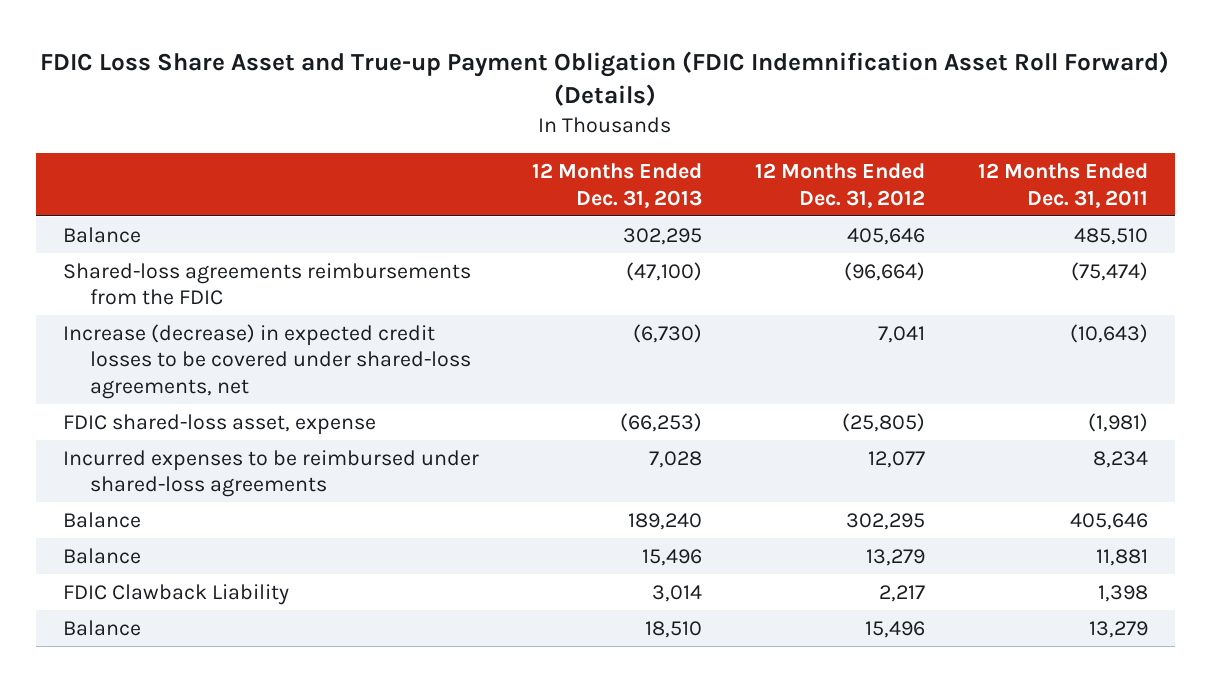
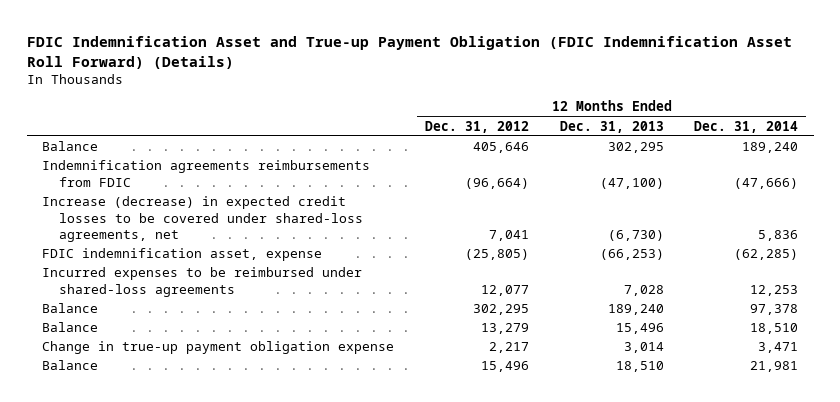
[40,50,1170,106] FDIC Loss Share Asset and True-up Payment Obligation (FDIC Indemnification Asset Roll Forward) (Details) -> [26,35,792,69] FDIC Indemnification Asset and True-up Payment Obligation (FDIC Indemnification Asset Roll Forward) (Details)
[978,163,1149,208] 12 Months Ended Dec. 31, 2011 -> none
none -> [694,120,799,133] Dec. 31, 2014
[62,262,471,306] Shared-loss agreements reimbursements from the FDIC -> [42,160,371,187] Indemnification agreements reimbursements from FDIC
[62,413,376,435] FDIC shared-loss asset, expense -> [42,248,323,262] FDIC indemnification asset, expense
[62,583,289,605] FDIC Clawback Liability -> [42,341,395,355] Change in true-up payment obligation expense

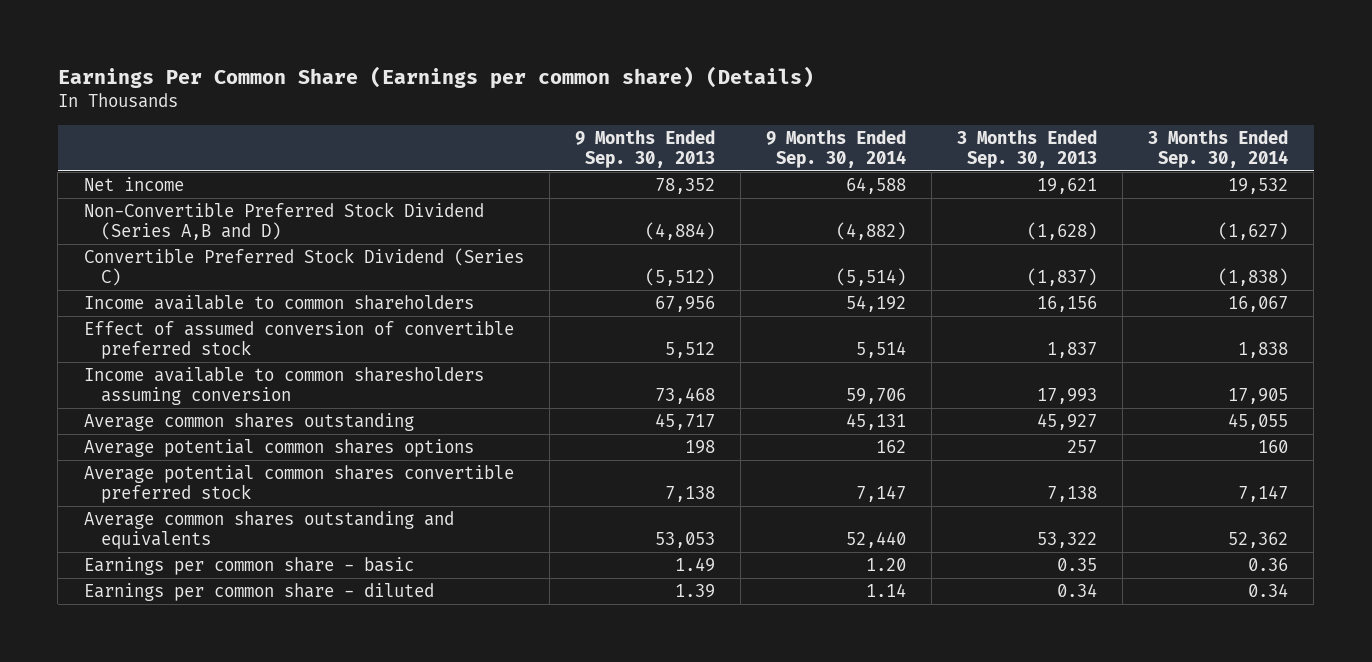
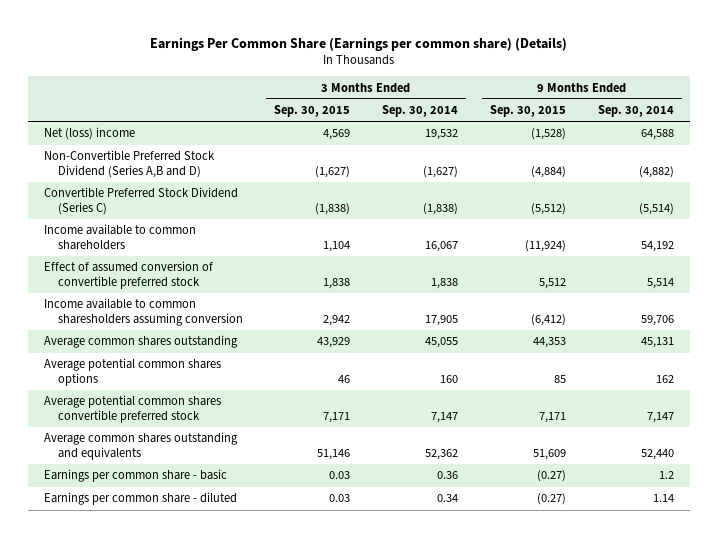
[574,129,715,168] 9 Months Ended Sep. 30, 2013 -> none
[956,129,1097,168] 3 Months Ended Sep. 30, 2013 -> none
none -> [274,105,351,118] Sep. 30, 2015
none -> [490,105,567,118] Sep. 30, 2015
[83,177,184,192] Net income -> [44,127,136,141] Net (loss) income
[865,558,906,572] 1.20 -> [658,471,674,480] 1.2

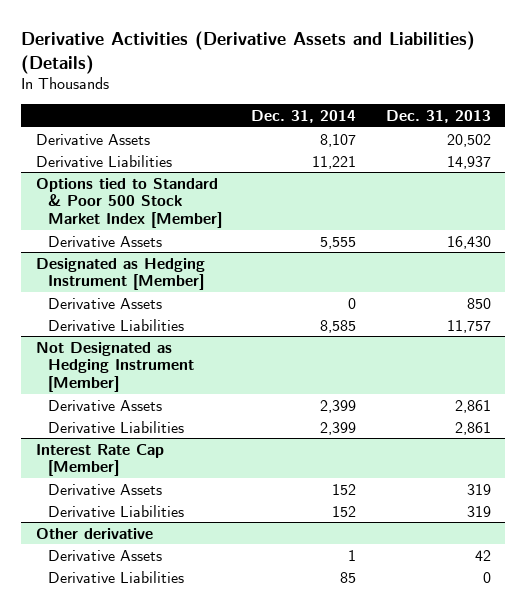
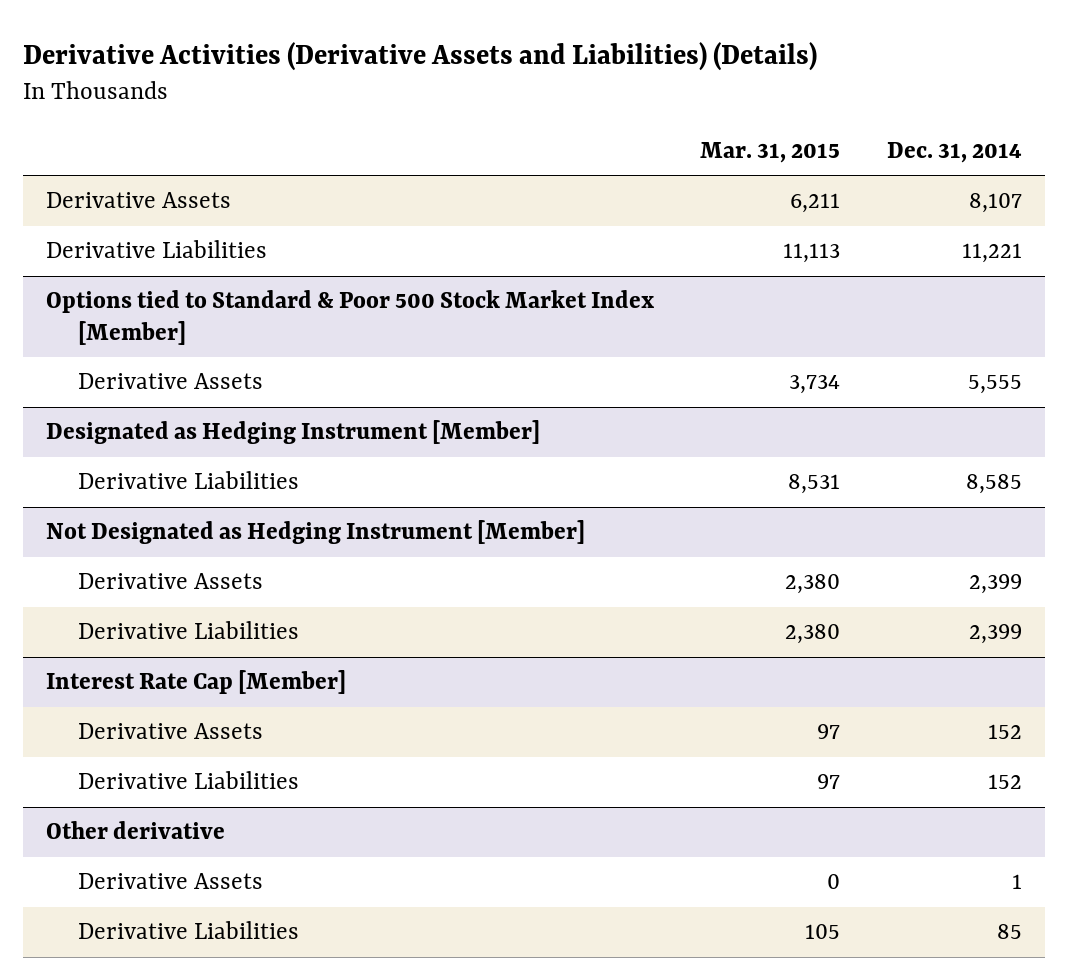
[385,109,491,123] Dec. 31, 2013 -> none
none -> [700,141,841,163] Mar. 31, 2015
[47,297,162,309] Derivative Assets -> none

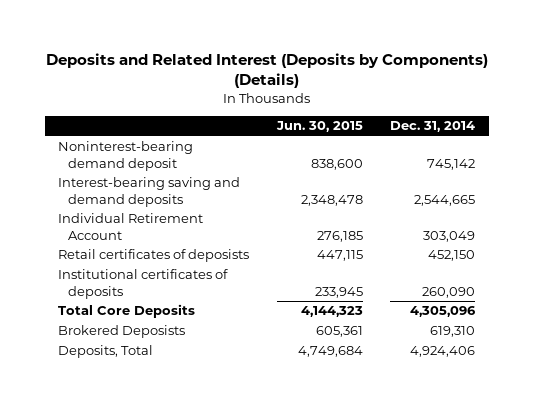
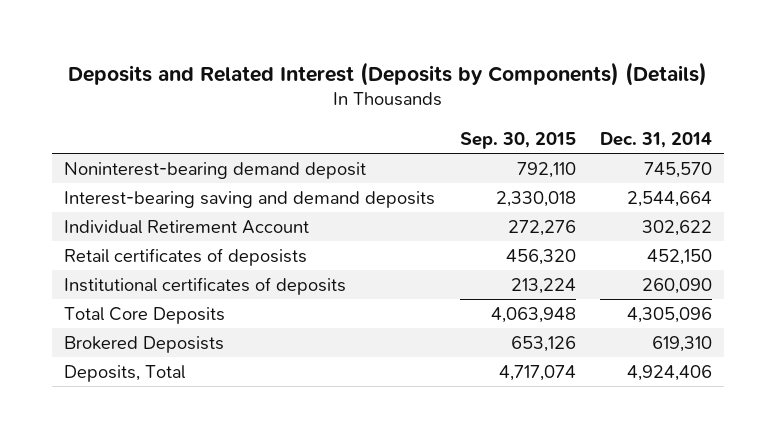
[275,121,363,133] Jun. 30, 2015 -> none
none -> [459,131,576,149] Sep. 30, 2015
[427,158,476,170] 745,142 -> [644,161,713,178] 745,570
[414,194,476,206] 2,544,665 -> [627,190,713,207] 2,544,664
[423,230,476,242] 303,049 -> [642,219,713,236] 302,622

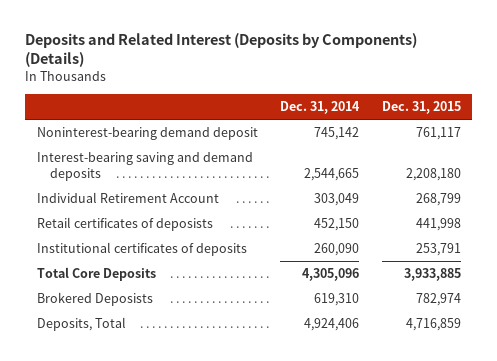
[459,131,576,149] Sep. 30, 2015 -> none
none -> [381,101,461,115] Dec. 31, 2015
[644,161,713,178] 745,570 -> [314,127,360,141] 745,142
[627,190,713,207] 2,544,664 -> [304,167,360,181] 2,544,665
[642,219,713,236] 302,622 -> [314,193,360,207] 303,049

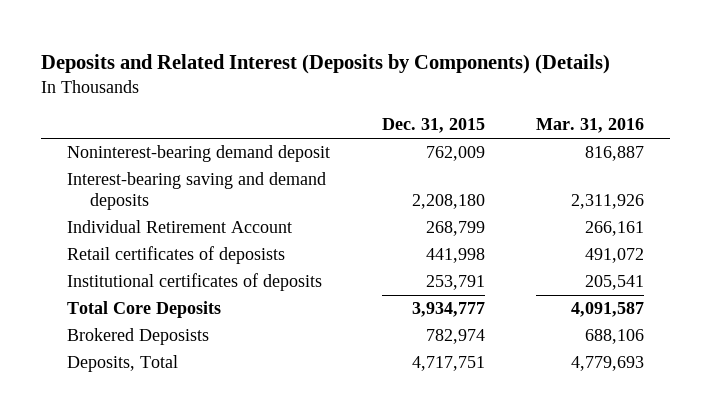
[280,101,361,115] Dec. 31, 2014 -> none
none -> [536,118,645,134] Mar. 31, 2016
[415,127,461,141] 761,117 -> [425,146,485,162] 762,009
[403,268,461,282] 3,933,885 -> [411,302,485,318] 3,934,777
[405,318,461,332] 4,716,859 -> [411,356,485,372] 4,717,751

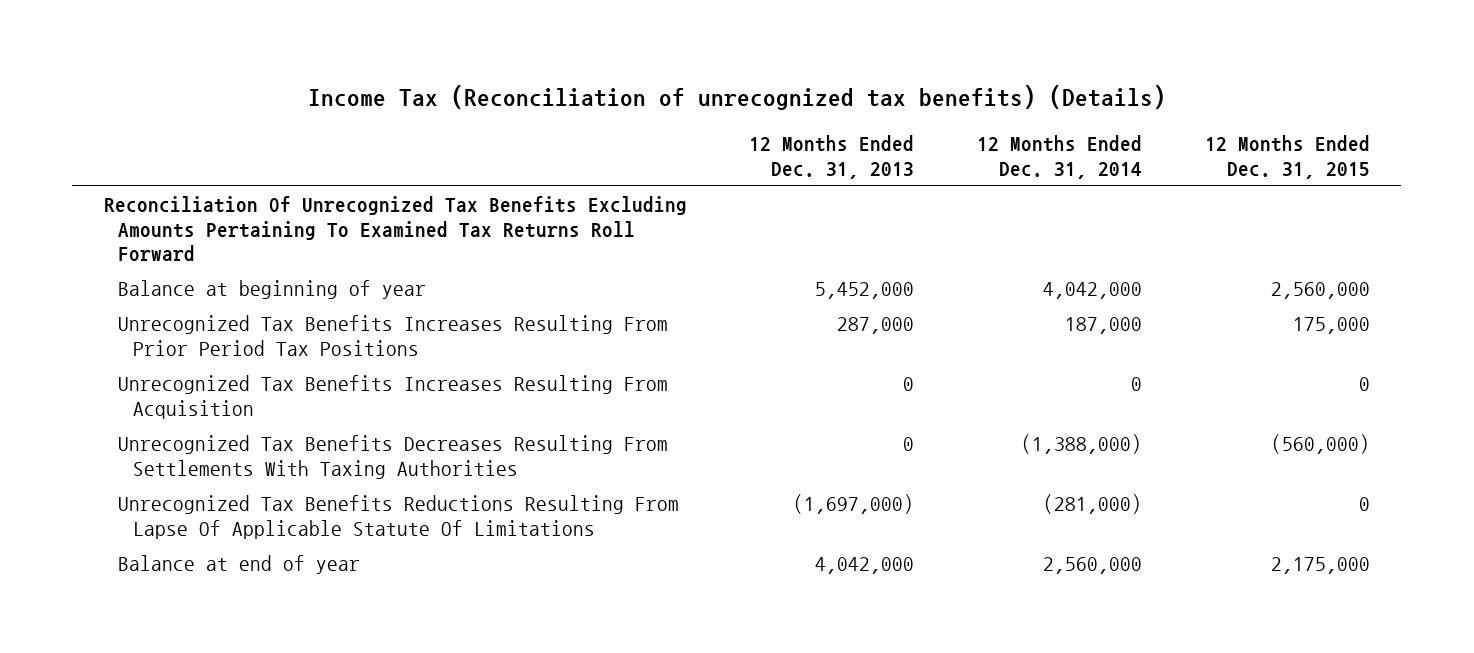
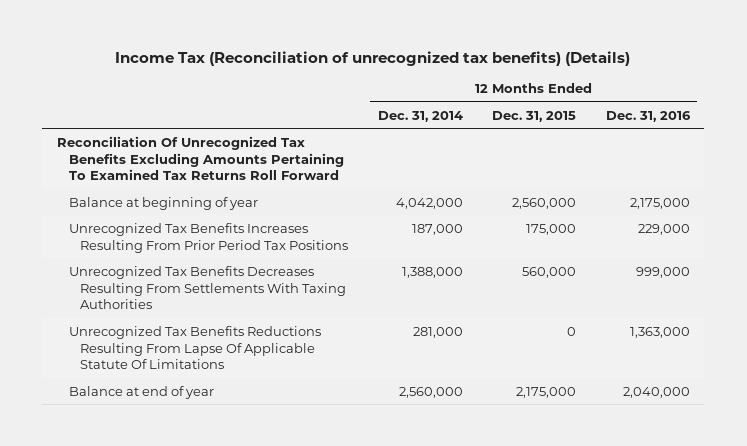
[749,135,915,179] 12 Months Ended Dec. 31, 2013 -> none
none -> [605,110,691,122] Dec. 31, 2016
[118,375,669,419] Unrecognized Tax Benefits Increases Resulting From Acquisition -> none
[1021,434,1143,455] (1,388,000) -> [401,266,463,278] 1,388,000
[1271,434,1371,455] (560,000) -> [522,266,577,278] 560,000
[1043,494,1143,515] (281,000) -> [412,326,463,338] 281,000

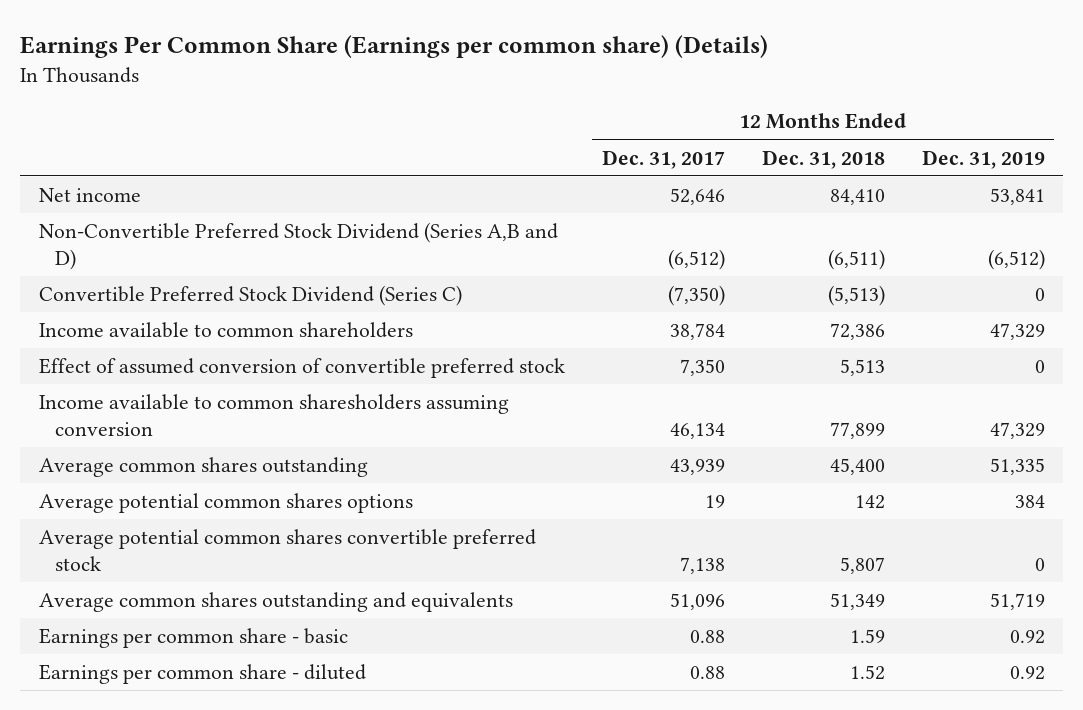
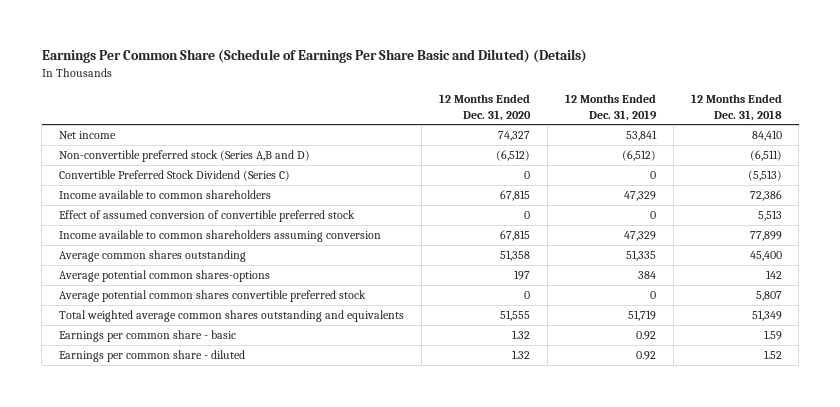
[20,35,769,59] Earnings Per Common Share (Earnings per common share) (Details) -> [41,49,587,64] Earnings Per Common Share (Schedule of Earnings Per Share Basic and Diluted) (Details)
[601,149,725,169] Dec. 31, 2017 -> none
none -> [438,94,531,121] 12 Months Ended Dec. 31, 2020
[38,222,558,270] Non-Convertible Preferred Stock Dividend (Series A,B and D) -> [58,150,310,163] Non-convertible preferred stock (Series A,B and D)
[38,394,509,436] Income available to common sharesholders assuming conversion -> [58,230,381,243] Income available to common shareholders assuming conversion
[38,493,413,514] Average potential common shares options -> [58,270,270,283] Average potential common shares-options
[38,592,513,613] Average common shares outstanding and equivalents -> [58,310,404,323] Total weighted average common shares outstanding and equivalents

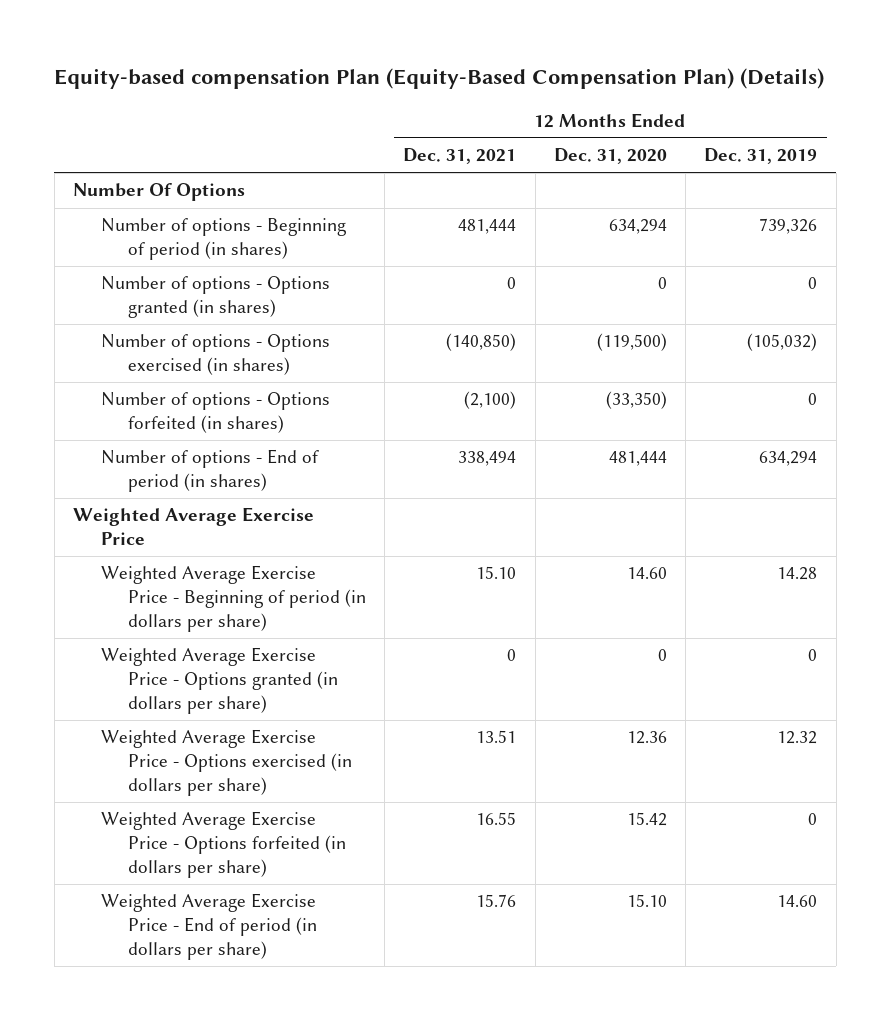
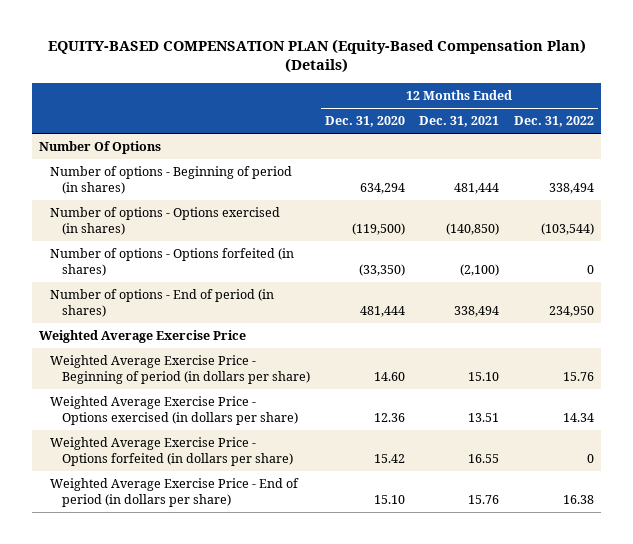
[54,68,825,90] Equity-based compensation Plan (Equity-Based Compensation Plan) (Details) -> [47,39,586,74] EQUITY-BASED COMPENSATION PLAN (Equity-Based Compensation Plan) (Details)
[704,148,818,165] Dec. 31, 2019 -> none
none -> [514,116,595,128] Dec. 31, 2022
[100,276,330,319] Number of options - Options granted (in shares) -> none
[100,647,338,714] Weighted Average Exercise Price - Options granted (in dollars per share) -> none

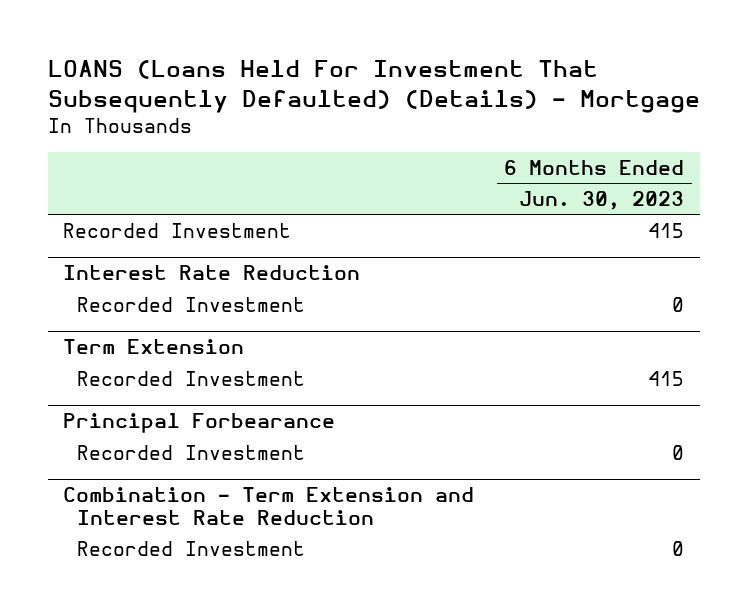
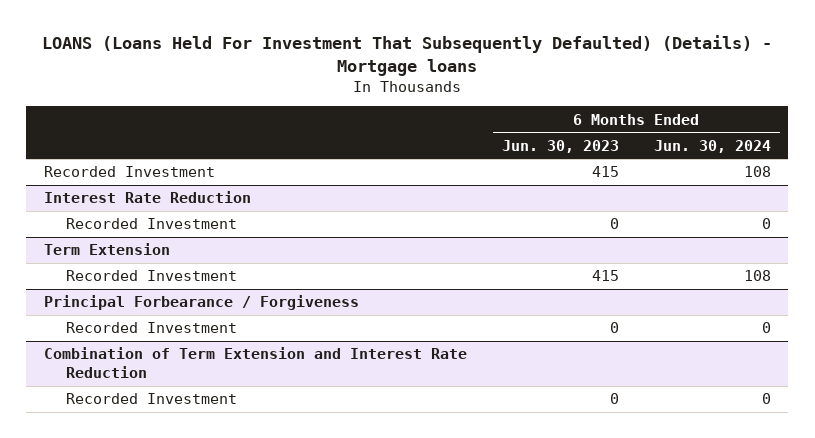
[47,60,700,113] LOANS (Loans Held For Investment That Subsequently Defaulted) (Details) - Mortgage -> [42,34,773,76] LOANS (Loans Held For Investment That Subsequently Defaulted) (Details) - Mortgage loans
none -> [653,139,771,153] Jun. 30, 2024
[62,413,335,434] Principal Forbearance -> [43,295,359,311] Principal Forbearance / Forgiveness
[62,487,474,526] Combination - Term Extension and Interest Rate Reduction -> [43,347,467,379] Combination of Term Extension and Interest Rate Reduction

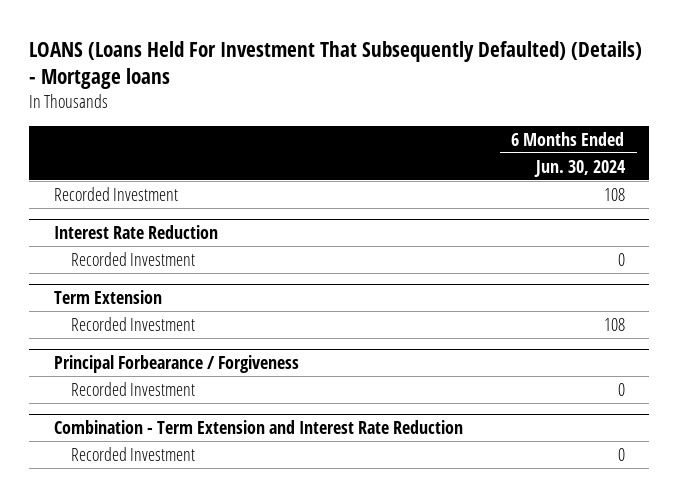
[501,139,619,153] Jun. 30, 2023 -> none
[43,347,467,379] Combination of Term Extension and Interest Rate Reduction -> [53,419,463,434] Combination - Term Extension and Interest Rate Reduction

